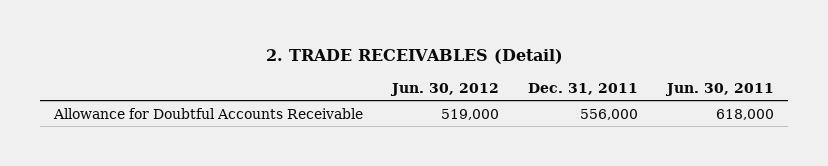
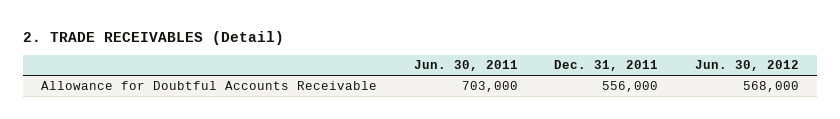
[441,108,500,120] 519,000 -> [742,81,799,93] 568,000
[715,108,774,120] 618,000 -> [461,81,518,93] 703,000

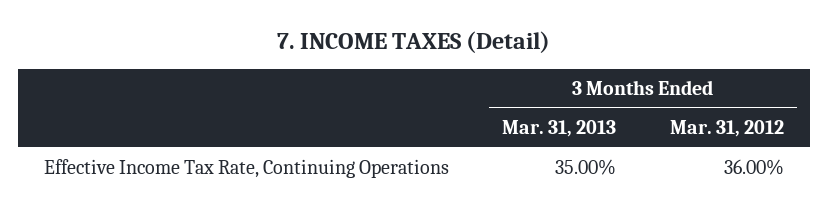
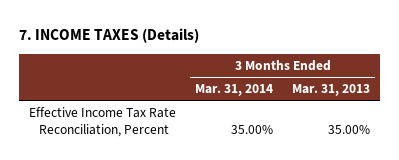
[276,30,550,53] 7. INCOME TAXES (Detail) -> [19,28,200,44] 7. INCOME TAXES (Details)
[669,120,784,138] Mar. 31, 2012 -> none
none -> [195,84,274,97] Mar. 31, 2014
[44,159,450,179] Effective Income Tax Rate, Continuing Operations -> [28,107,176,137] Effective Income Tax Rate Reconciliation, Percent

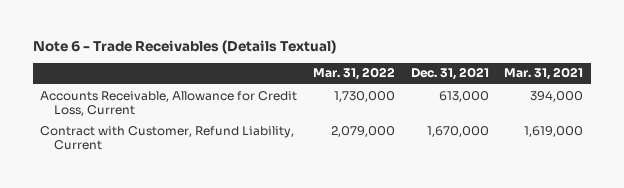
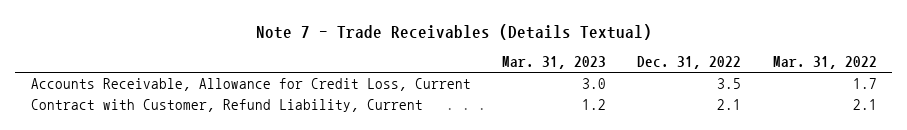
[32,39,336,54] Note 6 - Trade Receivables (Details Textual) -> [255,24,652,41] Note 7 - Trade Receivables (Details Textual)
[410,67,489,81] Dec. 31, 2021 -> none
[504,67,584,81] Mar. 31, 2021 -> none
none -> [501,56,606,70] Mar. 31, 2023
none -> [637,56,742,70] Dec. 31, 2022
[333,90,395,102] 1,730,000 -> [852,77,877,89] 1.7
[330,125,395,137] 2,079,000 -> [852,98,877,110] 2.1

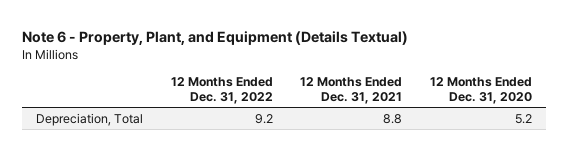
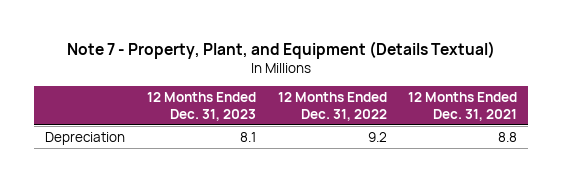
[22,30,409,45] Note 6 - Property, Plant, and Equipment (Details Textual) -> [67,40,496,59] Note 7 - Property, Plant, and Equipment (Details Textual)
[429,77,532,105] 12 Months Ended Dec. 31, 2020 -> none
none -> [146,92,256,121] 12 Months Ended Dec. 31, 2023
[36,112,144,126] Depreciation, Total -> [45,132,126,146] Depreciation

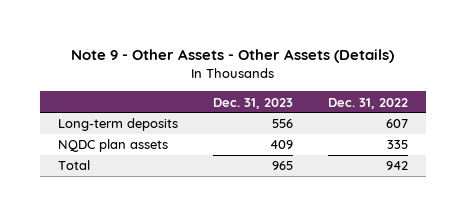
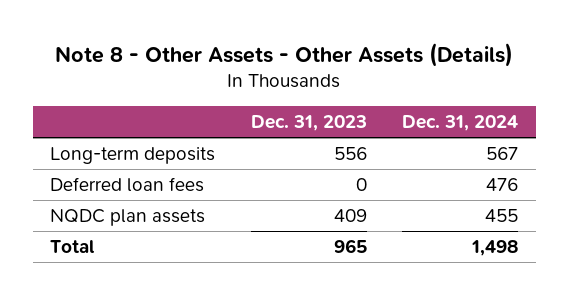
[70,49,394,64] Note 9 - Other Assets - Other Assets (Details) -> [55,42,514,67] Note 8 - Other Assets - Other Assets (Details)
[328,97,409,109] Dec. 31, 2022 -> none
none -> [402,115,519,132] Dec. 31, 2024
none -> [50,176,205,192] Deferred loan fees

